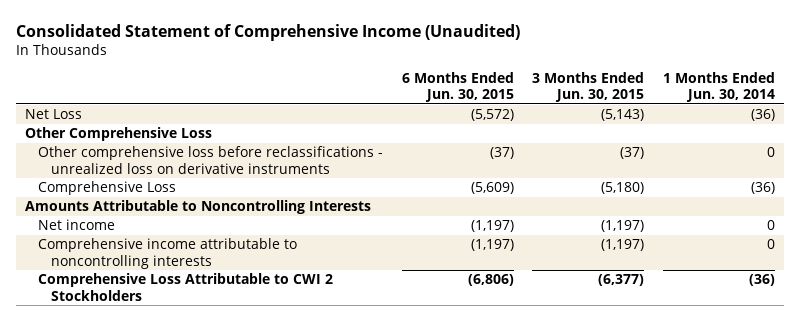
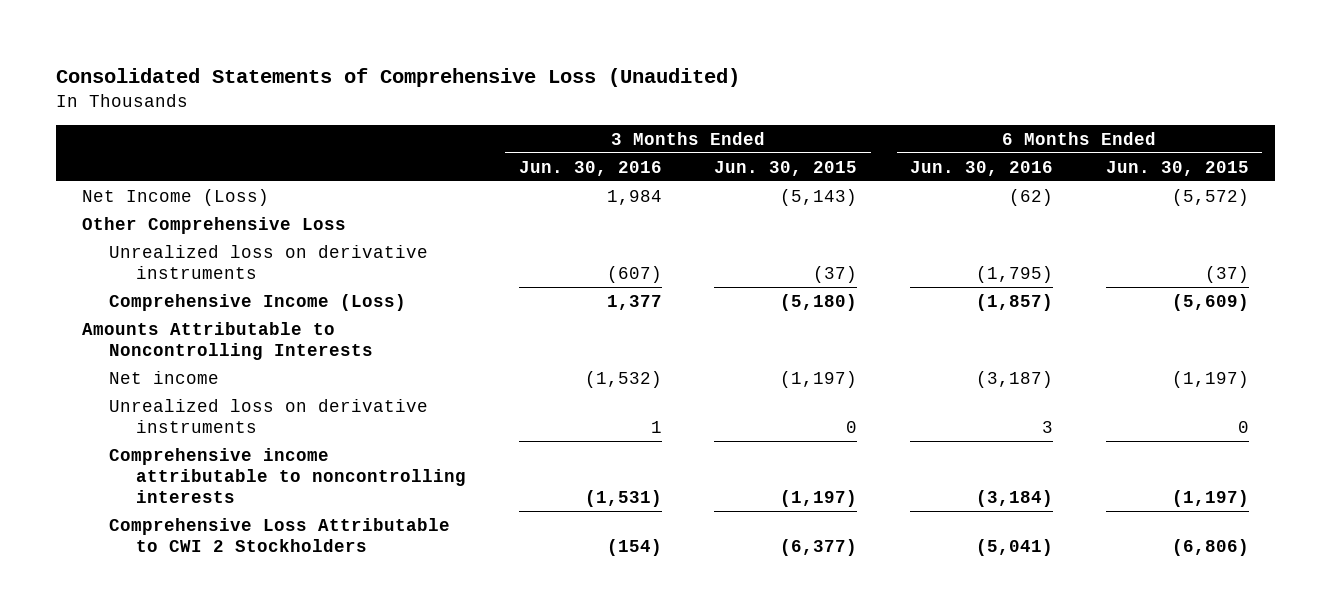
[15,23,520,41] Consolidated Statement of Comprehensive Income (Unaudited) -> [55,68,740,88] Consolidated Statements of Comprehensive Loss (Unaudited)
[662,71,775,102] 1 Months Ended Jun. 30, 2014 -> none
none -> [518,160,662,176] Jun. 30, 2016
none -> [910,160,1054,176] Jun. 30, 2016
[25,109,83,120] Net Loss -> [82,188,270,206] Net Income (Loss)
[37,146,383,174] Other comprehensive loss before reclassifications - unrealized loss on derivative instruments -> [109,244,429,279] Unrealized loss on derivative instruments
[37,181,176,196] Comprehensive Loss -> [109,293,407,311] Comprehensive Income (Loss)
none -> [109,398,429,433] Unrealized loss on derivative instruments

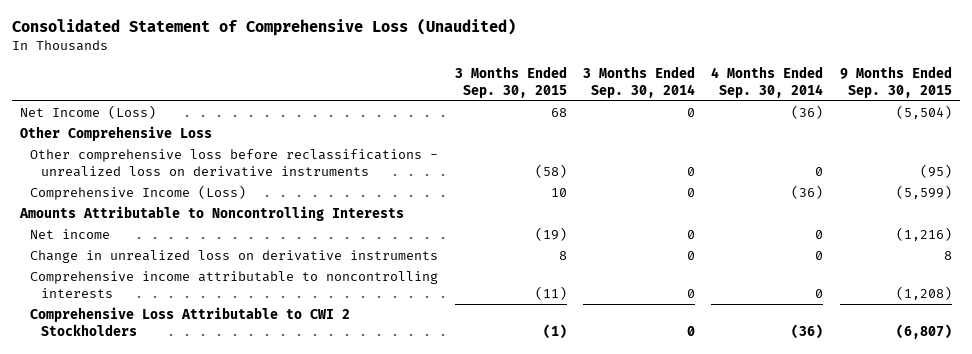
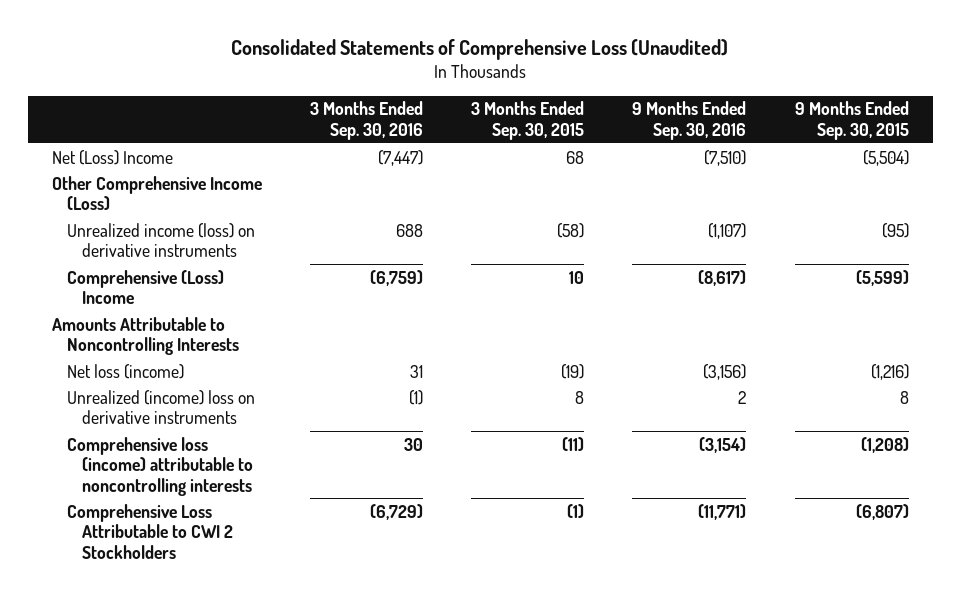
[11,18,516,37] Consolidated Statement of Comprehensive Loss (Unaudited) -> [231,38,729,60] Consolidated Statements of Comprehensive Loss (Unaudited)
[583,66,696,98] 3 Months Ended Sep. 30, 2014 -> none
[711,66,824,98] 4 Months Ended Sep. 30, 2014 -> none
none -> [309,101,423,140] 3 Months Ended Sep. 30, 2016
none -> [632,101,747,140] 9 Months Ended Sep. 30, 2016
[19,105,156,120] Net Income (Loss) -> [51,149,173,165] Net (Loss) Income
[19,126,212,142] Other Comprehensive Loss -> [51,175,262,211] Other Comprehensive Income (Loss)
[30,149,439,177] Other comprehensive loss before reclassifications - unrealized loss on derivative instruments -> [66,222,255,258] Unrealized income (loss) on derivative instruments
[30,185,247,201] Comprehensive Income (Loss) -> [66,269,224,305] Comprehensive (Loss) Income
[30,229,111,240] Net income -> [66,363,184,379] Net loss (income)
[30,250,439,264] Change in unrealized loss on derivative instruments -> [66,389,255,425] Unrealized (income) loss on derivative instruments
[30,271,439,298] Comprehensive income attributable to noncontrolling interests -> [66,436,254,496] Comprehensive loss (income) attributable to noncontrolling interests

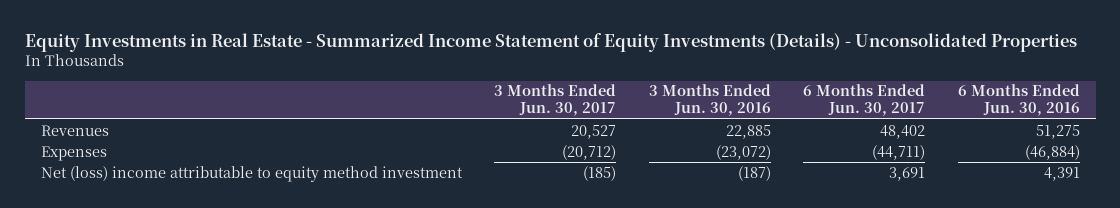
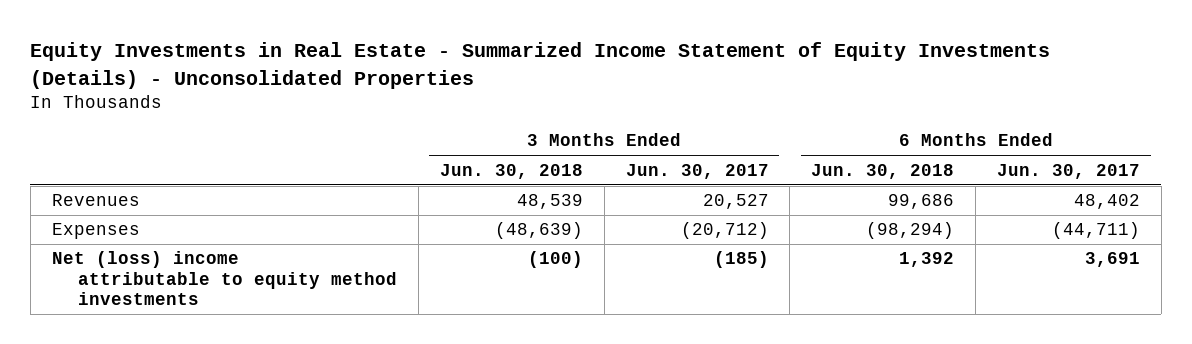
[648,84,771,117] 3 Months Ended Jun. 30, 2016 -> none
[957,84,1080,117] 6 Months Ended Jun. 30, 2016 -> none
none -> [439,163,583,179] Jun. 30, 2018
none -> [811,163,955,179] Jun. 30, 2018
[40,165,463,182] Net (loss) income attributable to equity method investment -> [51,251,398,306] Net (loss) income attributable to equity method investments

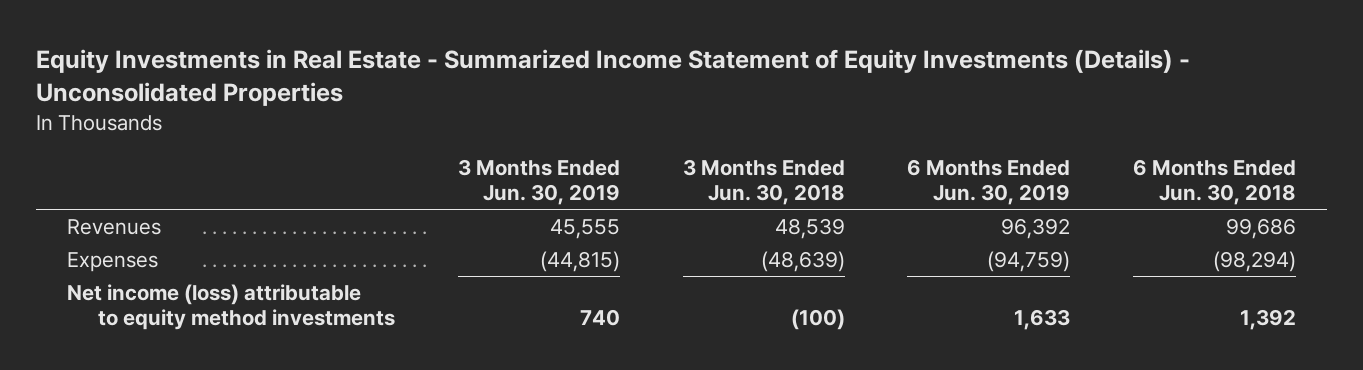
[625,163,769,179] Jun. 30, 2017 -> none
[996,163,1140,179] Jun. 30, 2017 -> none
none -> [458,158,621,206] 3 Months Ended Jun. 30, 2019
none -> [907,158,1071,206] 6 Months Ended Jun. 30, 2019
[51,251,398,306] Net (loss) income attributable to equity method investments -> [66,284,396,331] Net income (loss) attributable to equity method investments

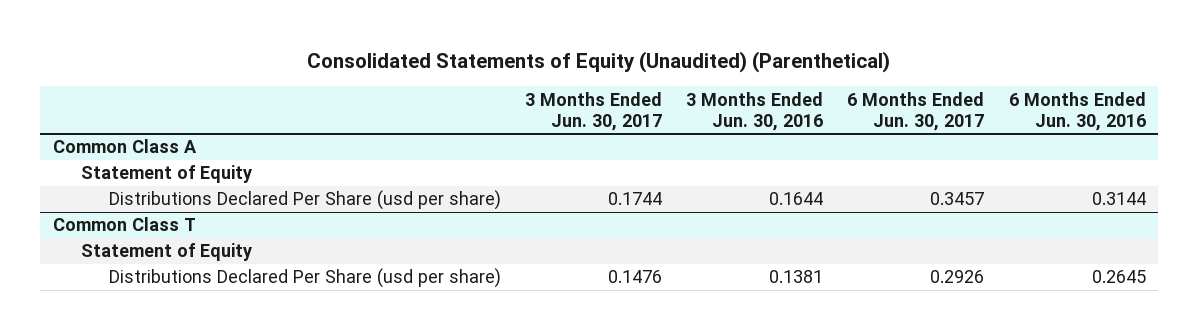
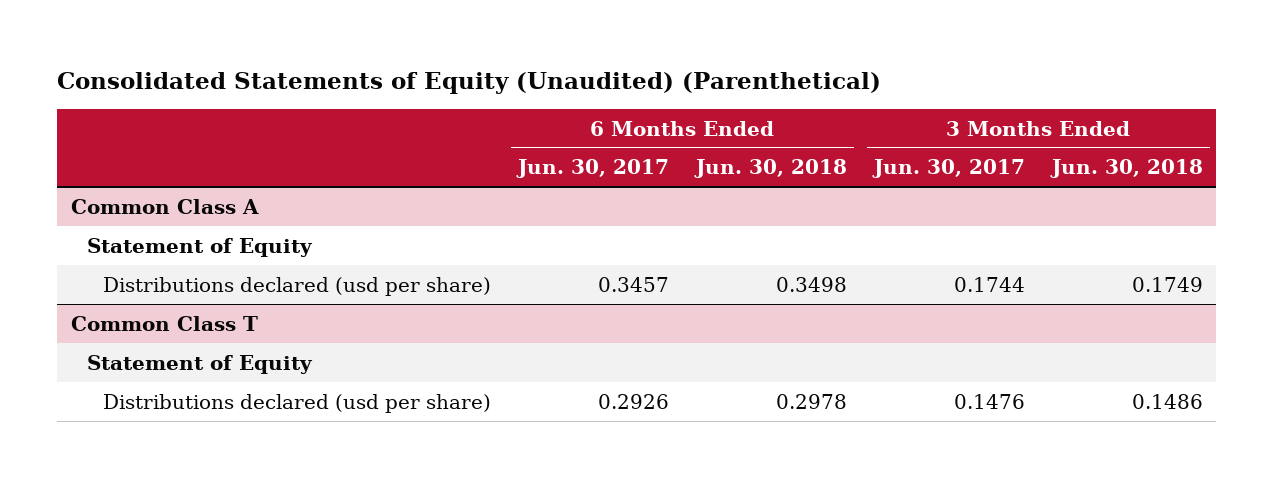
[686,91,824,131] 3 Months Ended Jun. 30, 2016 -> none
[1008,91,1146,131] 6 Months Ended Jun. 30, 2016 -> none
none -> [693,159,847,179] Jun. 30, 2018
none -> [1049,159,1203,179] Jun. 30, 2018
[108,190,501,211] Distributions Declared Per Share (usd per share) -> [102,276,491,296] Distributions declared (usd per share)
[108,268,501,289] Distributions Declared Per Share (usd per share) -> [102,393,491,413] Distributions declared (usd per share)

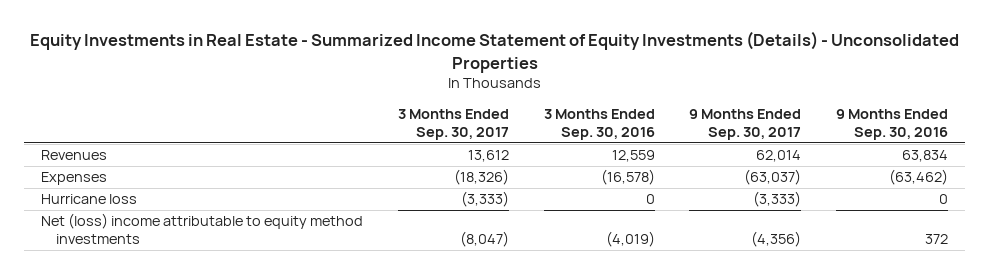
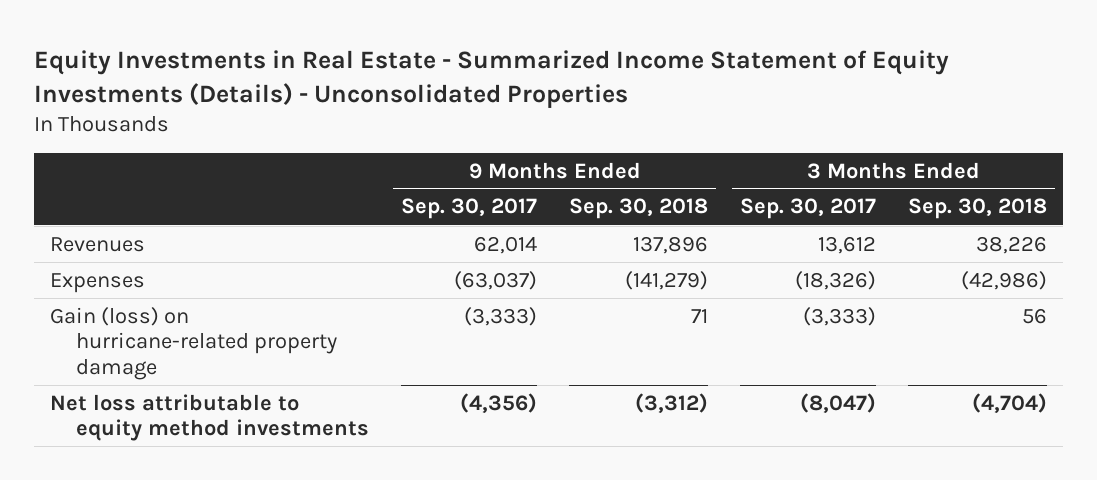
[543,108,655,140] 3 Months Ended Sep. 30, 2016 -> none
[835,108,948,140] 9 Months Ended Sep. 30, 2016 -> none
none -> [569,198,709,220] Sep. 30, 2018
none -> [908,198,1048,220] Sep. 30, 2018
[41,194,138,205] Hurricane loss -> [49,306,337,380] Gain (loss) on hurricane-related property damage
[41,213,364,245] Net (loss) income attributable to equity method investments -> [49,393,369,442] Net loss attributable to equity method investments

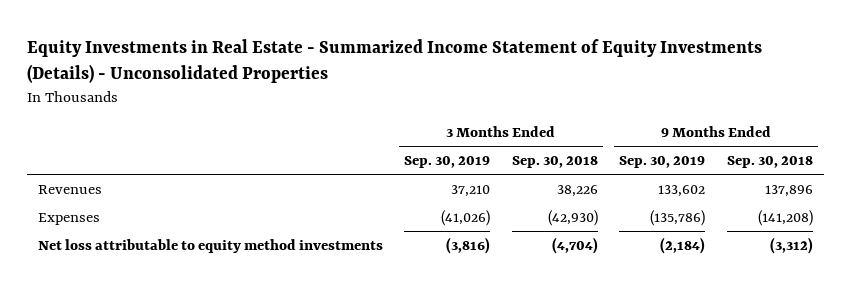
[401,198,538,220] Sep. 30, 2017 -> none
[740,198,877,220] Sep. 30, 2017 -> none
none -> [404,156,491,169] Sep. 30, 2019
none -> [619,156,706,169] Sep. 30, 2019
[49,306,337,380] Gain (loss) on hurricane-related property damage -> none
[625,270,709,290] (141,279) -> [758,209,814,226] (141,208)
[961,270,1048,290] (42,986) -> [547,209,598,226] (42,930)

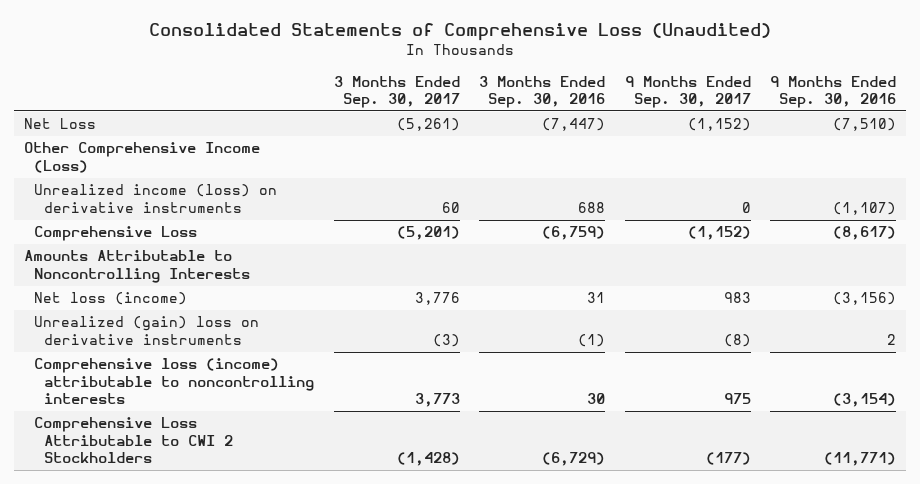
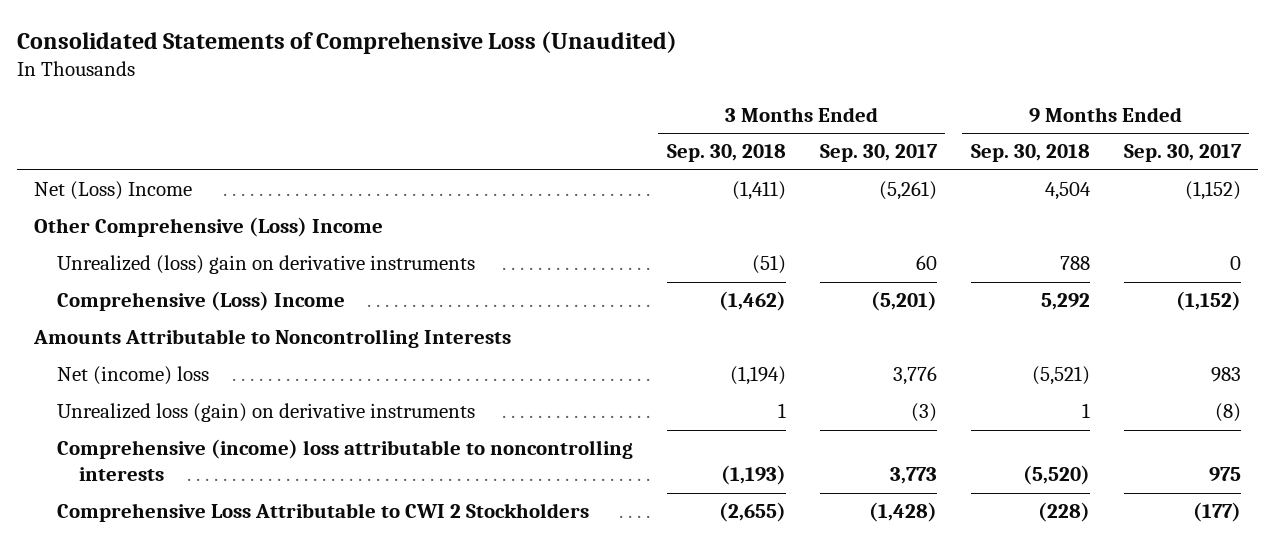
[479,75,606,109] 3 Months Ended Sep. 30, 2016 -> none
[770,75,897,109] 9 Months Ended Sep. 30, 2016 -> none
none -> [666,144,786,163] Sep. 30, 2018
none -> [970,144,1090,163] Sep. 30, 2018
[23,118,96,130] Net Loss -> [34,181,193,201] Net (Loss) Income
[23,142,260,173] Other Comprehensive Income (Loss) -> [34,217,384,238] Other Comprehensive (Loss) Income
[33,184,277,213] Unrealized income (loss) on derivative instruments -> [56,255,475,275] Unrealized (loss) gain on derivative instruments
[33,226,197,242] Comprehensive Loss -> [56,291,345,312] Comprehensive (Loss) Income
[33,292,187,306] Net loss (income) -> [56,366,209,386] Net (income) loss
[33,316,259,345] Unrealized (gain) loss on derivative instruments -> [56,403,475,423] Unrealized loss (gain) on derivative instruments
[33,358,315,405] Comprehensive loss (income) attributable to noncontrolling interests -> [56,439,633,482] Comprehensive (income) loss attributable to noncontrolling interests

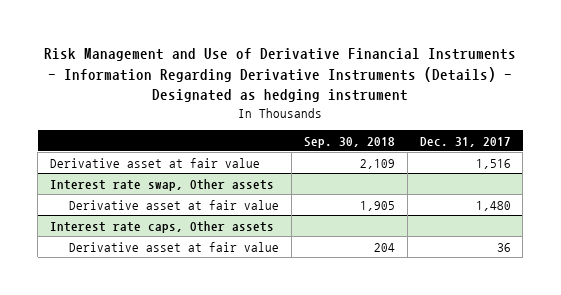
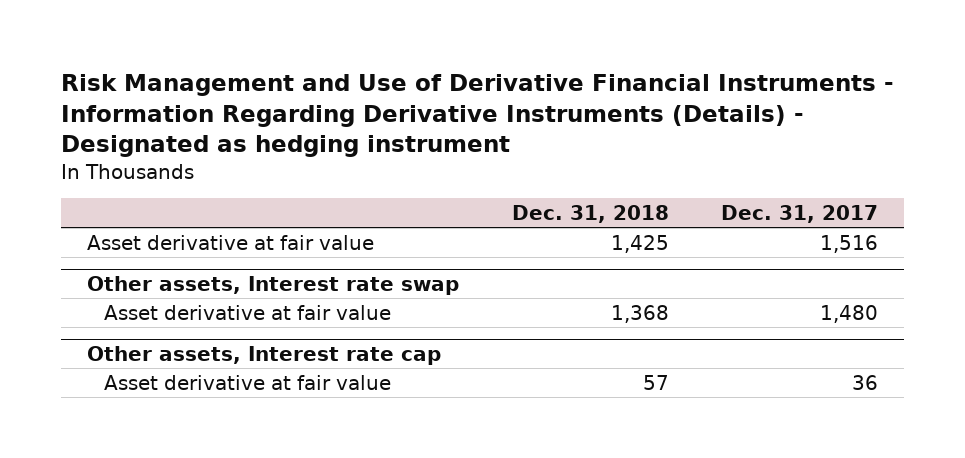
[303,136,395,148] Sep. 30, 2018 -> none
none -> [511,204,669,223] Dec. 31, 2018
[50,157,261,168] Derivative asset at fair value -> [87,234,375,250] Asset derivative at fair value
[50,178,275,191] Interest rate swap, Other assets -> [87,275,460,295] Other assets, Interest rate swap
[68,199,279,210] Derivative asset at fair value -> [104,304,392,320] Asset derivative at fair value
[50,220,275,233] Interest rate caps, Other assets -> [87,345,442,365] Other assets, Interest rate cap
[68,241,279,252] Derivative asset at fair value -> [104,374,392,390] Asset derivative at fair value

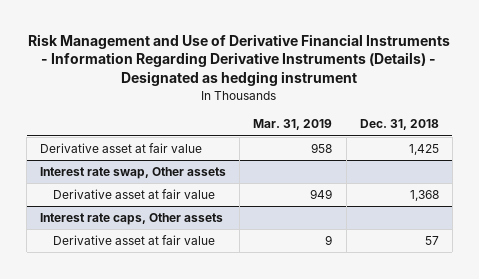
[720,204,878,223] Dec. 31, 2017 -> none
none -> [253,119,333,131] Mar. 31, 2019
[87,234,375,250] Asset derivative at fair value -> [40,143,203,154] Derivative asset at fair value
[87,275,460,295] Other assets, Interest rate swap -> [40,167,227,180] Interest rate swap, Other assets
[104,304,392,320] Asset derivative at fair value -> [53,189,216,200] Derivative asset at fair value
[87,345,442,365] Other assets, Interest rate cap -> [40,213,224,226] Interest rate caps, Other assets
[104,374,392,390] Asset derivative at fair value -> [53,235,216,246] Derivative asset at fair value

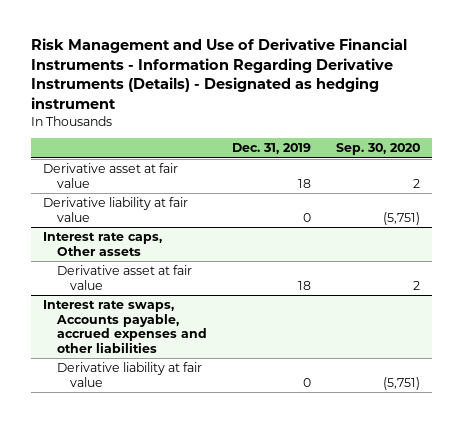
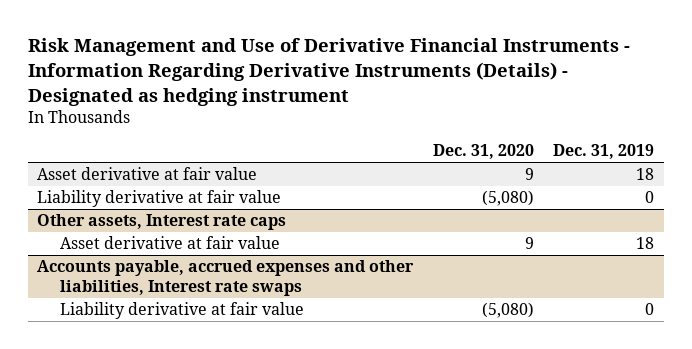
[335,143,420,156] Sep. 30, 2020 -> none
none -> [432,144,534,160] Dec. 31, 2020
[43,163,179,188] Derivative asset at fair value -> [37,167,258,181] Asset derivative at fair value
[43,197,189,222] Derivative liability at fair value -> [37,190,282,208] Liability derivative at fair value
[43,232,163,256] Interest rate caps, Other assets -> [37,214,287,231] Other assets, Interest rate caps
[56,265,192,290] Derivative asset at fair value -> [59,236,280,250] Asset derivative at fair value
[43,300,207,353] Interest rate swaps, Accounts payable, accrued expenses and other liabilities -> [37,260,415,296] Accounts payable, accrued expenses and other liabilities, Interest rate swaps
[56,362,202,387] Derivative liability at fair value -> [59,302,304,320] Liability derivative at fair value

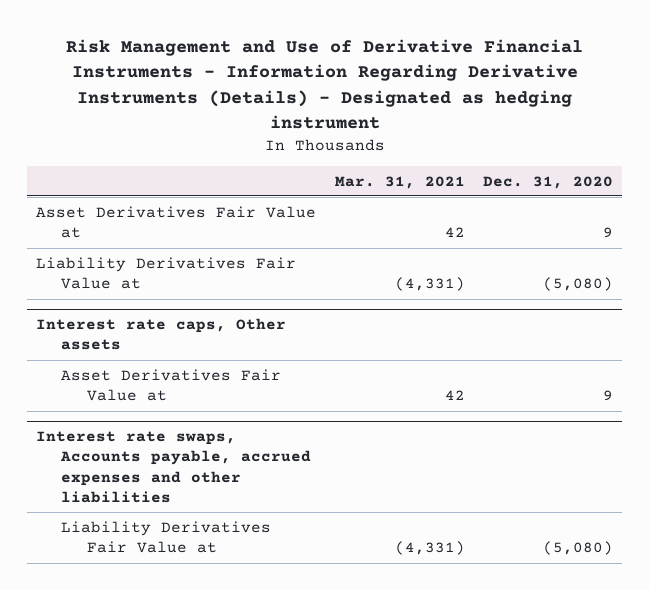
[553,144,655,160] Dec. 31, 2019 -> none
none -> [334,175,465,189] Mar. 31, 2021
[37,167,258,181] Asset derivative at fair value -> [36,205,317,239] Asset Derivatives Fair Value at
[37,190,282,208] Liability derivative at fair value -> [36,256,297,290] Liability Derivatives Fair Value at
[37,214,287,231] Other assets, Interest rate caps -> [36,317,287,351] Interest rate caps, Other assets
[59,236,280,250] Asset derivative at fair value -> [61,368,282,402] Asset Derivatives Fair Value at
[37,260,415,296] Accounts payable, accrued expenses and other liabilities, Interest rate swaps -> [36,430,312,503] Interest rate swaps, Accounts payable, accrued expenses and other liabilities
[59,302,304,320] Liability derivative at fair value -> [61,520,272,554] Liability Derivatives Fair Value at

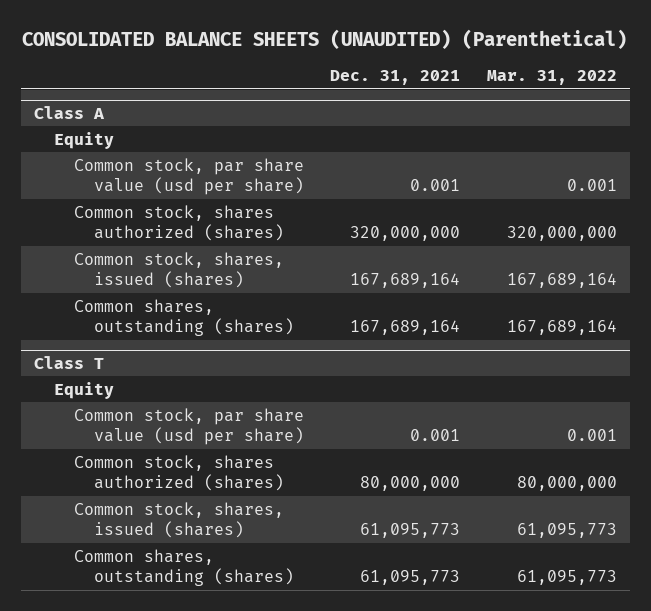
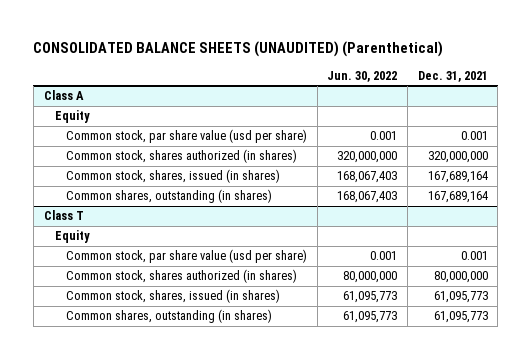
[486,70,617,86] Mar. 31, 2022 -> none
none -> [327,70,398,82] Jun. 30, 2022
[74,204,284,242] Common stock, shares authorized (shares) -> [65,149,297,164] Common stock, shares authorized (in shares)
[74,251,285,289] Common stock, shares, issued (shares) -> [65,169,280,184] Common stock, shares, issued (in shares)
[74,298,294,337] Common shares, outstanding (shares) -> [65,189,272,204] Common shares, outstanding (in shares)
[74,454,284,492] Common stock, shares authorized (shares) -> [65,269,297,284] Common stock, shares authorized (in shares)
[74,501,285,539] Common stock, shares, issued (shares) -> [65,289,280,304] Common stock, shares, issued (in shares)
[74,548,294,587] Common shares, outstanding (shares) -> [65,309,272,324] Common shares, outstanding (in shares)

